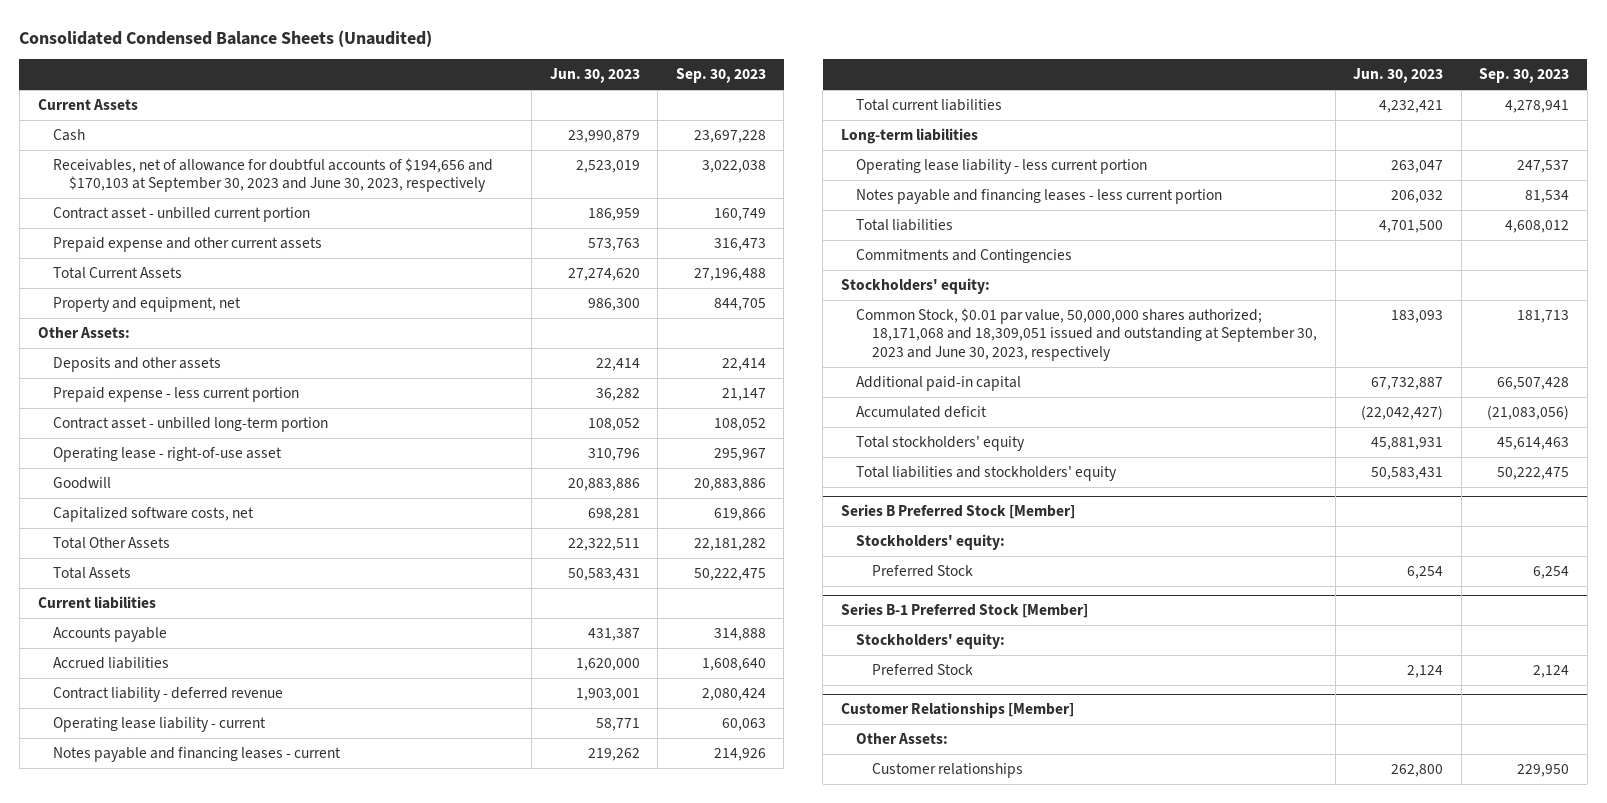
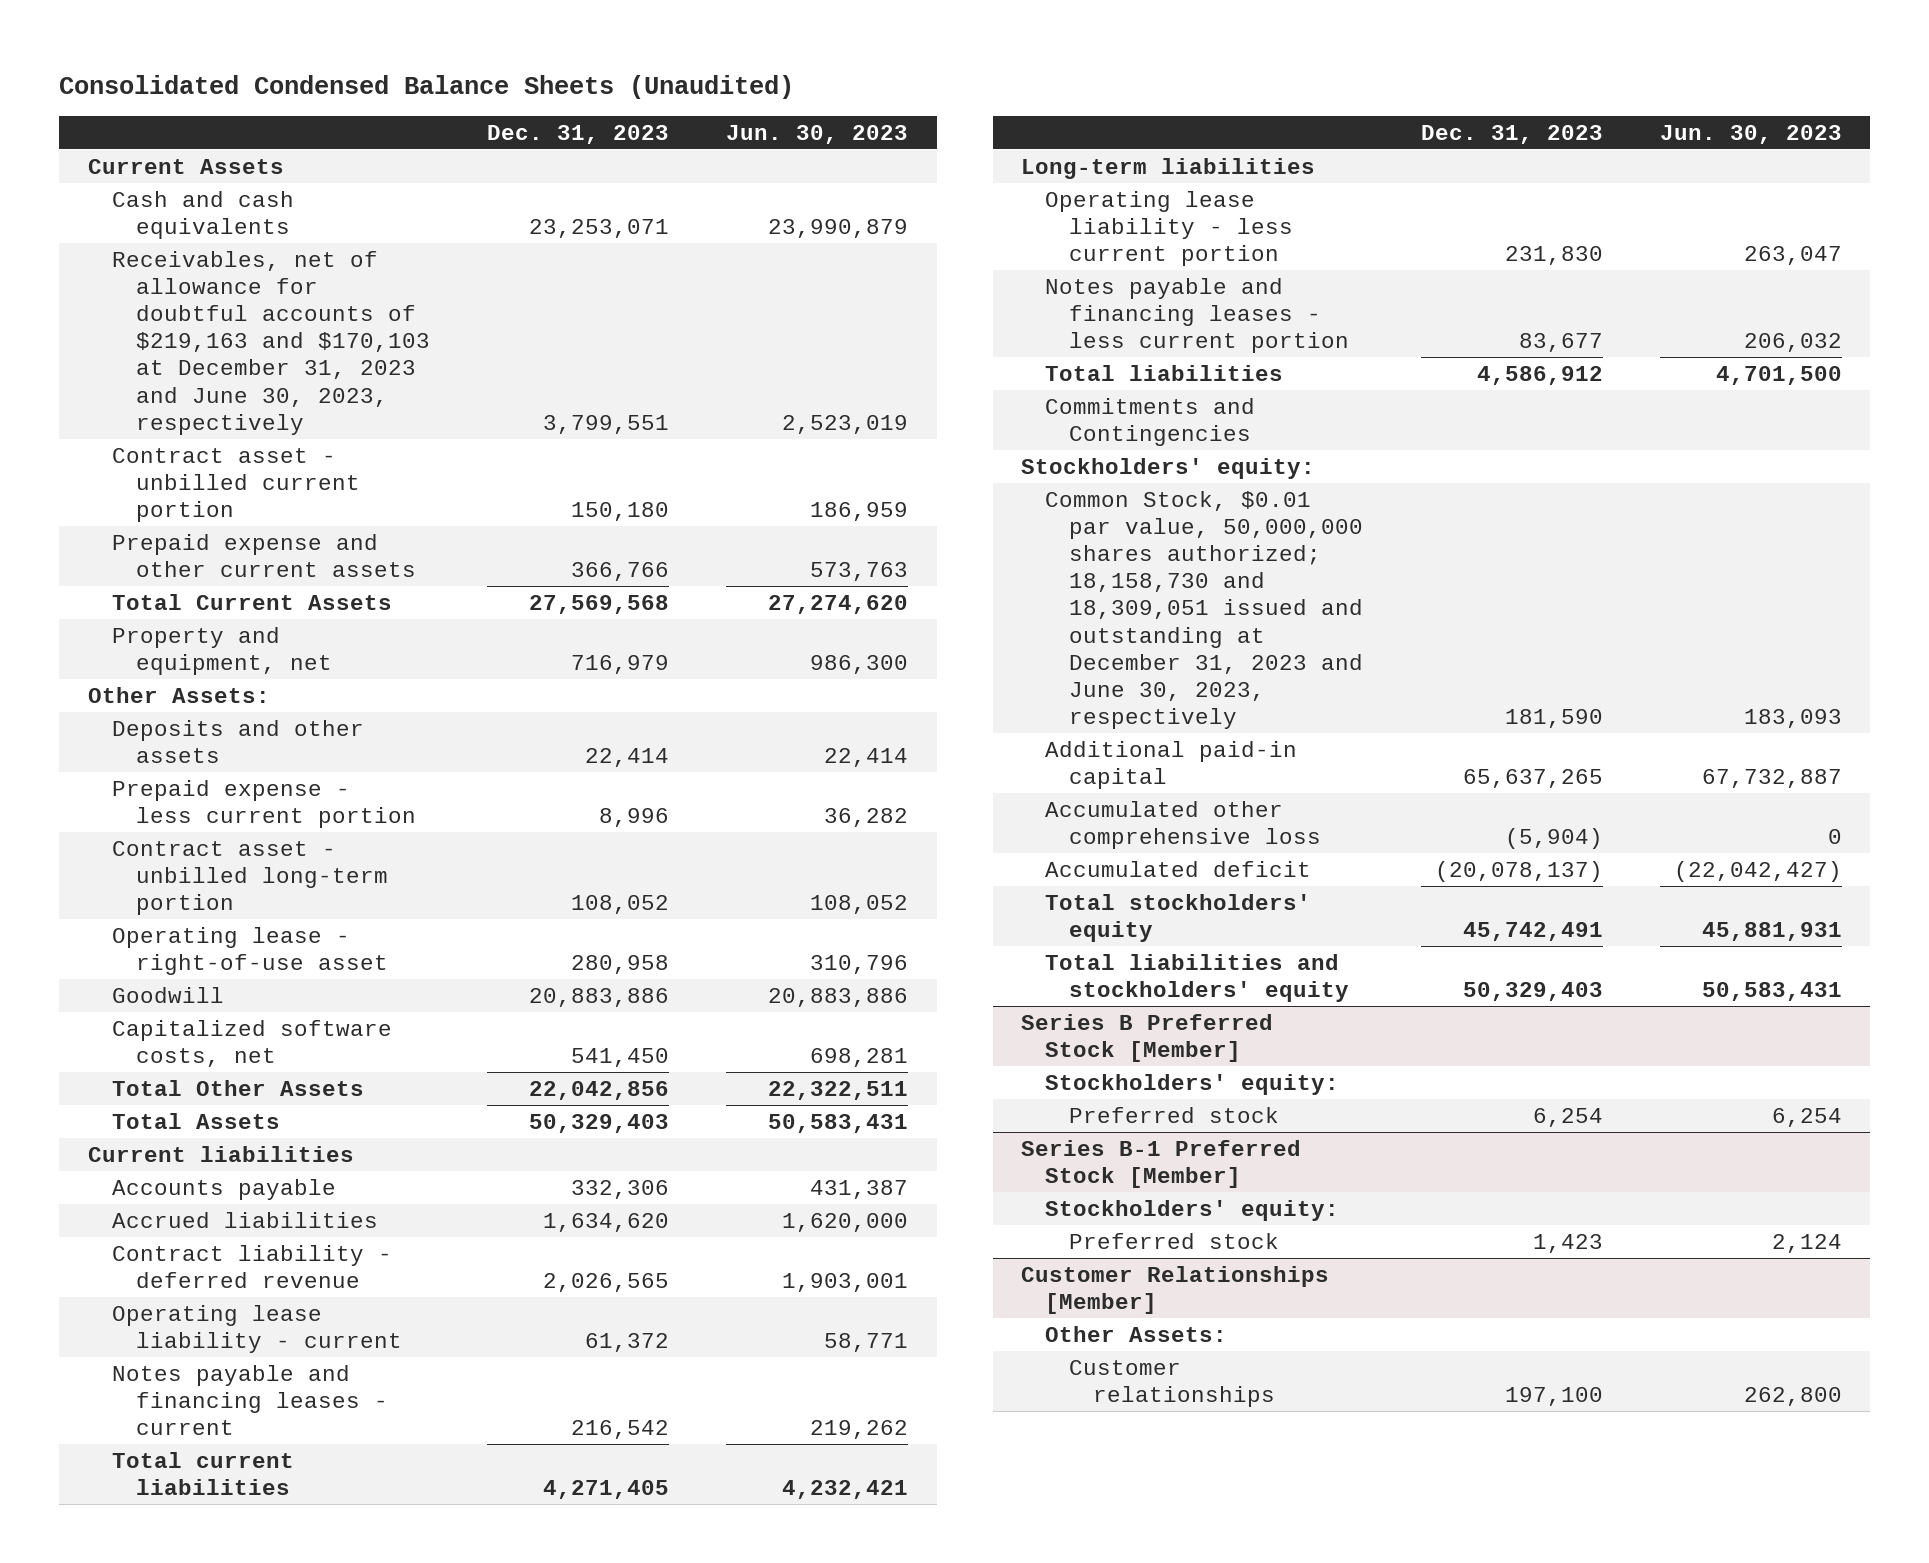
[675,68,766,84] Sep. 30, 2023 -> none
none -> [486,125,669,145] Dec. 31, 2023
[53,129,86,142] Cash -> [111,190,294,239] Cash and cash equivalents
[53,158,494,193] Receivables, net of allowance for doubtful accounts of $194,656 and $170,103 at September 30, 2023 and June 30, 2023, respectively -> [111,250,430,435] Receivables, net of allowance for doubtful accounts of $219,163 and $170,103 at December 31, 2023 and June 30, 2023, respectively
[856,308,1318,361] Common Stock, $0.01 par value, 50,000,000 shares authorized; 18,171,068 and 18,309,051 issued and outstanding at September 30, 2023 and June 30, 2023, respectively -> [1045,490,1364,730] Common Stock, $0.01 par value, 50,000,000 shares authorized; 18,158,730 and 18,309,051 issued and outstanding at December 31, 2023 and June 30, 2023, respectively
none -> [1045,800,1322,849] Accumulated other comprehensive loss
[872,565,974,578] Preferred Stock -> [1069,1106,1280,1123] Preferred stock
[872,664,974,677] Preferred Stock -> [1069,1232,1280,1249] Preferred stock

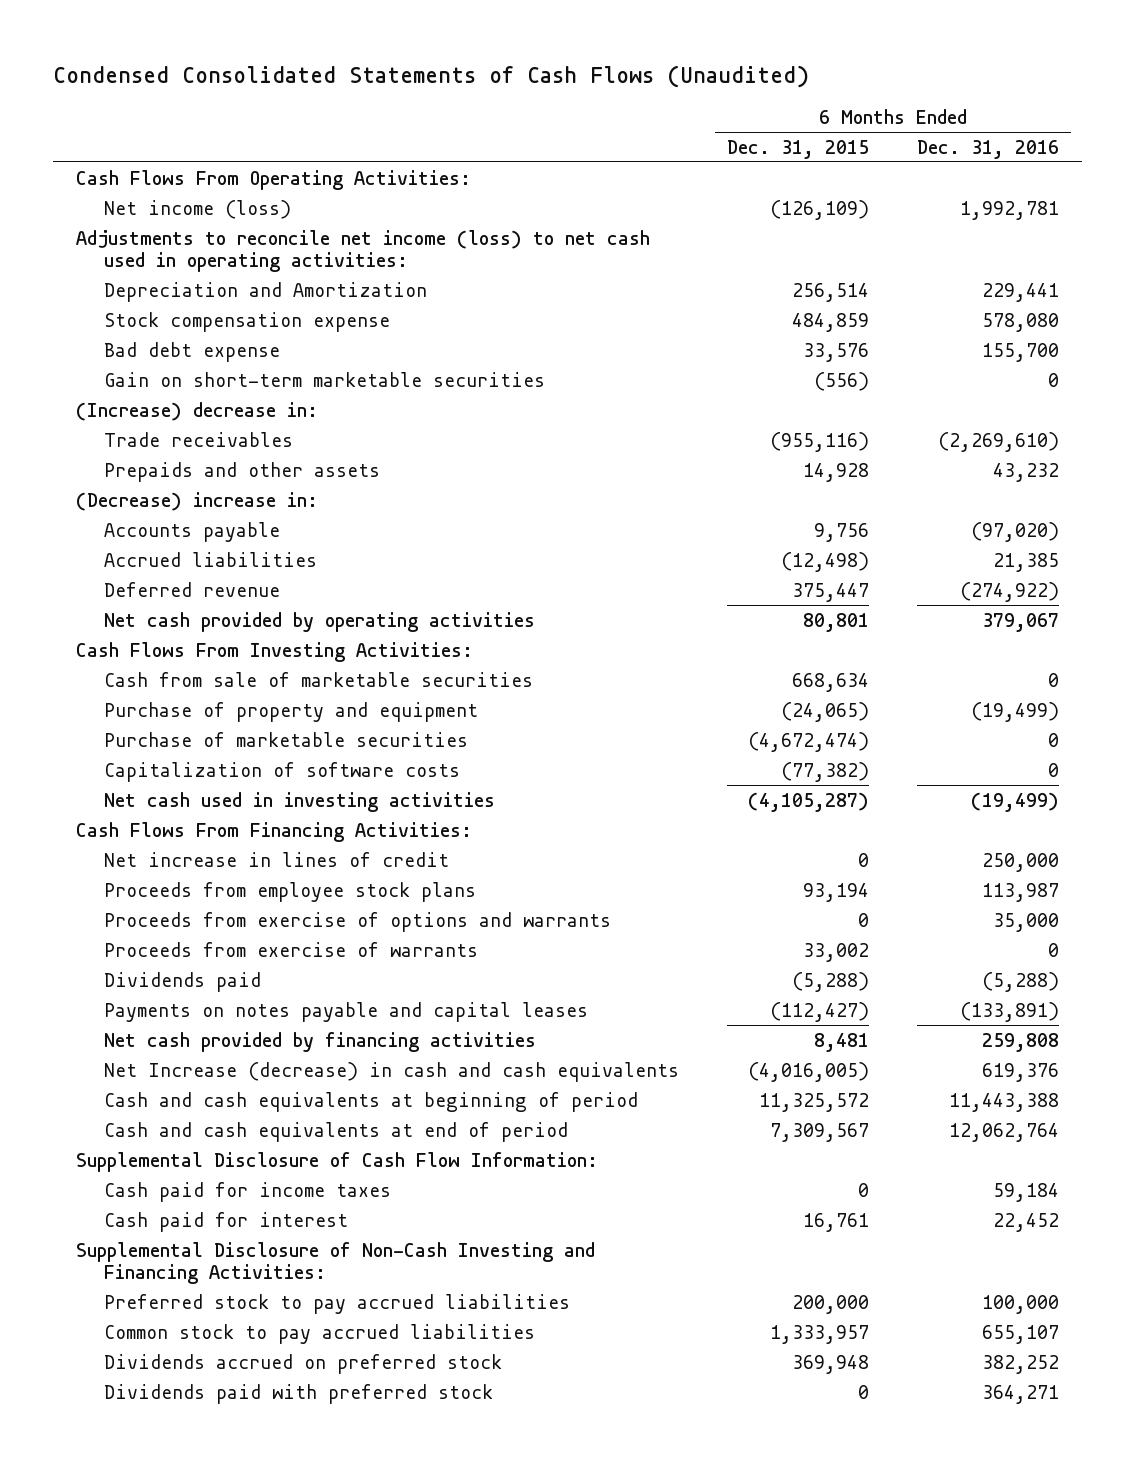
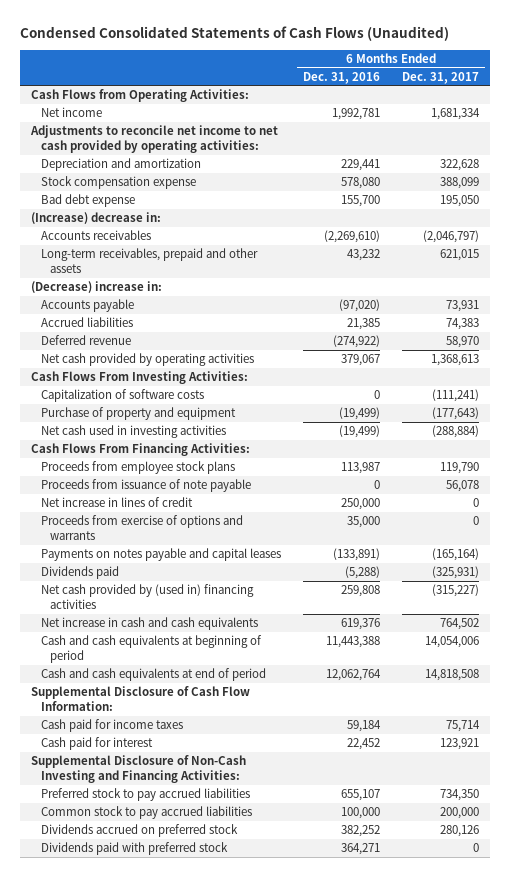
[726,139,869,159] Dec. 31, 2015 -> none
none -> [402,71,480,84] Dec. 31, 2017
[76,169,472,190] Cash Flows From Operating Activities: -> [31,89,250,103] Cash Flows from Operating Activities:
[104,199,292,219] Net income (loss) -> [40,107,102,118] Net income
[76,229,651,273] Adjustments to reconcile net income (loss) to net cash used in operating activities: -> [30,125,279,153] Adjustments to reconcile net income to net cash provided by operating activities:
[104,281,428,302] Depreciation and Amortization -> [40,158,201,172] Depreciation and amortization
[104,371,546,387] Gain on short-term marketable securities -> none
[104,431,294,447] Trade receivables -> [40,230,151,241] Accounts receivables
[104,461,381,482] Prepaids and other assets -> [40,248,258,273] Long-term receivables, prepaid and other assets
[104,671,534,687] Cash from sale of marketable securities -> none
[104,731,469,747] Purchase of marketable securities -> none
[104,701,479,722] Purchase of property and equipment -> [40,407,236,421] Purchase of property and equipment
none -> [40,479,251,493] Proceeds from issuance of note payable
[104,851,450,867] Net increase in lines of credit -> [40,497,193,508] Net increase in lines of credit
[104,941,479,957] Proceeds from exercise of warrants -> none
[104,971,262,992] Dividends paid -> [40,566,119,580] Dividends paid
[104,1031,537,1052] Net cash provided by financing activities -> [40,584,254,609] Net cash provided by (used in) financing activities
[104,1061,680,1082] Net Increase (decrease) in cash and cash equivalents -> [40,617,258,631] Net increase in cash and cash equivalents
[981,1294,1059,1314] 100,000 -> [340,789,380,802] 655,107
[981,1324,1059,1344] 655,107 -> [340,807,380,820] 100,000

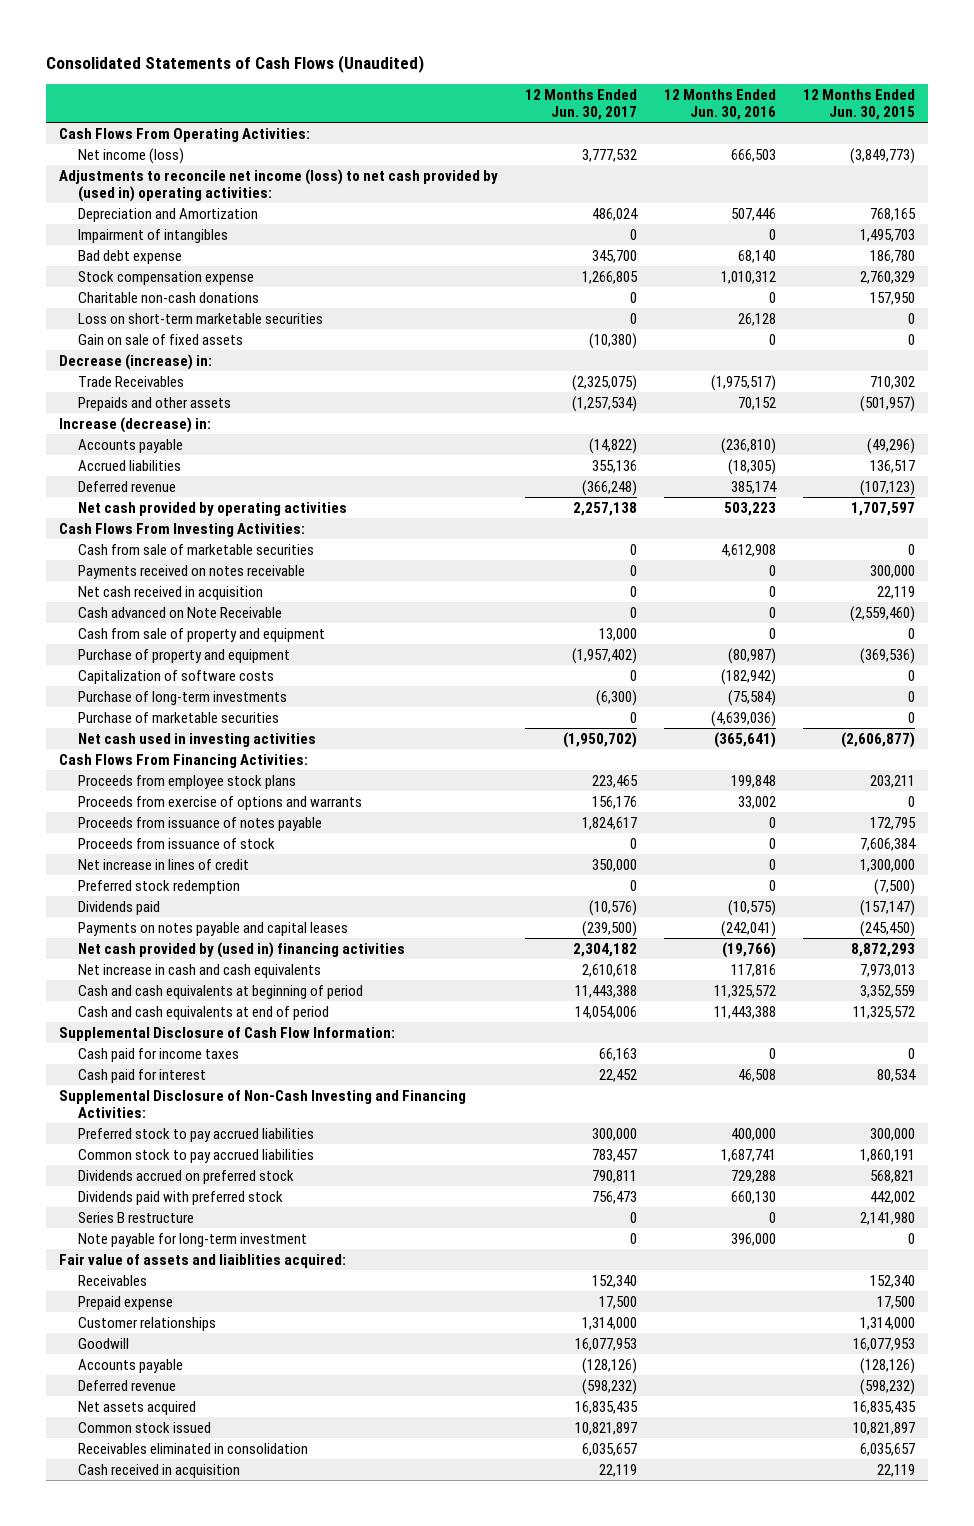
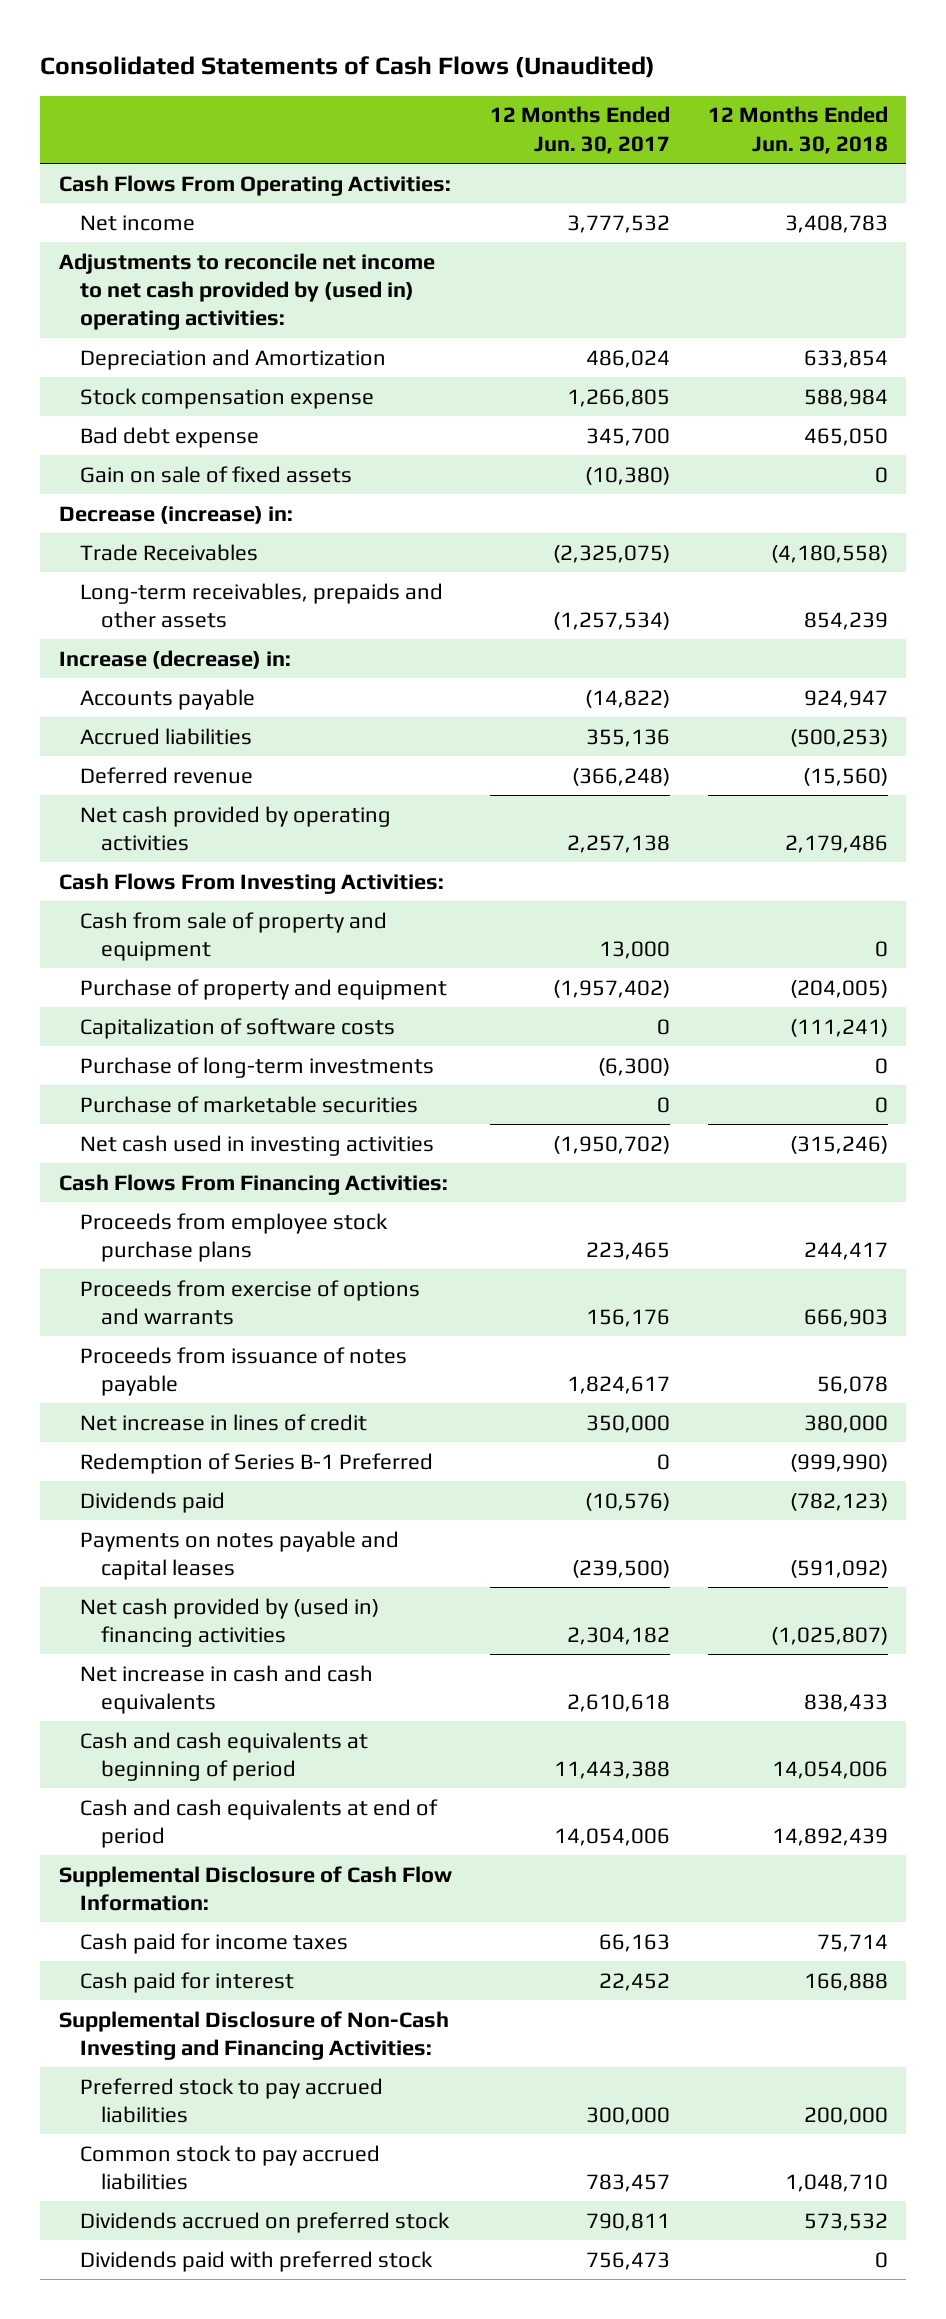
[663,88,776,120] 12 Months Ended Jun. 30, 2016 -> none
[802,88,915,120] 12 Months Ended Jun. 30, 2015 -> none
none -> [707,106,888,154] 12 Months Ended Jun. 30, 2018
[78,147,185,164] Net income (loss) -> [79,214,195,231] Net income
[59,168,499,203] Adjustments to reconcile net income (loss) to net cash provided by (used in) operating activities: -> [58,252,435,331] Adjustments to reconcile net income to net cash provided by (used in) operating activities:
[78,228,229,243] Impairment of intangibles -> none
[78,291,260,303] Charitable non-cash donations -> none
[78,312,324,324] Loss on short-term marketable securities -> none
[78,249,183,264] Bad debt expense -> [79,426,259,448] Bad debt expense
[78,396,232,411] Prepaids and other assets -> [79,582,443,628] Long-term receivables, prepaids and other assets
[78,543,315,555] Cash from sale of marketable securities -> none
[78,564,306,579] Payments received on notes receivable -> none
[78,585,264,600] Net cash received in acquisition -> none
[78,606,283,618] Cash advanced on Note Receivable -> none
[78,774,297,789] Proceeds from employee stock plans -> [79,1212,388,1262] Proceeds from employee stock purchase plans
[78,837,276,849] Proceeds from issuance of stock -> none
[78,879,241,894] Preferred stock redemption -> [79,1452,433,1474] Redemption of Series B-1 Preferred
[78,1211,195,1223] Series B restructure -> none
[78,1232,308,1247] Note payable for long-term investment -> none
[59,1253,347,1268] Fair value of assets and liaiblities acquired: -> none
[78,1274,148,1286] Receivables -> none
[78,1295,174,1310] Prepaid expense -> none
[78,1316,217,1331] Customer relationships -> none
[78,1337,130,1349] Goodwill -> none
[78,1358,184,1373] Accounts payable -> none
[78,1379,177,1391] Deferred revenue -> none
[78,1400,197,1415] Net assets acquired -> none
[78,1421,212,1433] Common stock issued -> none
[78,1442,309,1454] Receivables eliminated in consolidation -> none
[78,1463,241,1478] Cash received in acquisition -> none

